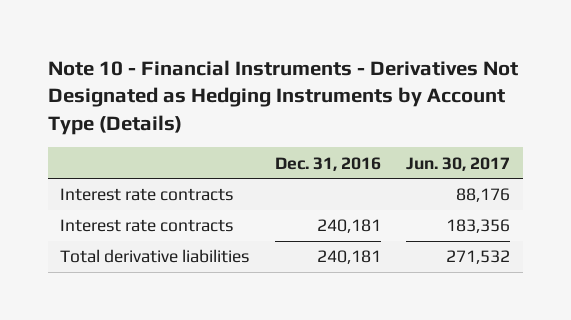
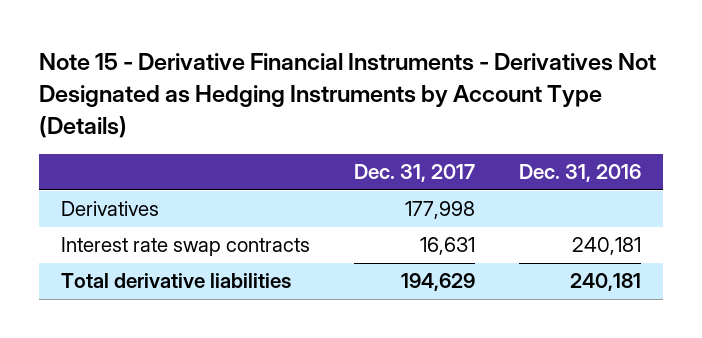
[47,60,518,135] Note 10 - Financial Instruments - Derivatives Not Designated as Hedging Instruments by Account Type (Details) -> [38,53,656,138] Note 15 - Derivative Financial Instruments - Derivatives Not Designated as Hedging Instruments by Account Type (Details)
[406,156,511,171] Jun. 30, 2017 -> none
none -> [353,164,475,183] Dec. 31, 2017
[60,188,234,202] Interest rate contracts -> [60,201,159,217] Derivatives
[60,219,234,233] Interest rate contracts -> [60,237,310,257] Interest rate swap contracts

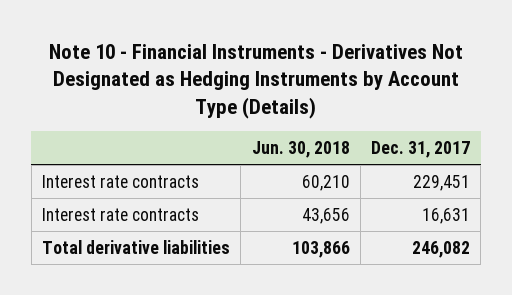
[38,53,656,138] Note 15 - Derivative Financial Instruments - Derivatives Not Designated as Hedging Instruments by Account Type (Details) -> [49,43,464,119] Note 10 - Financial Instruments - Derivatives Not Designated as Hedging Instruments by Account Type (Details)
[518,164,641,183] Dec. 31, 2016 -> none
none -> [251,140,350,158] Jun. 30, 2018
[60,201,159,217] Derivatives -> none
none -> [41,174,199,188] Interest rate contracts
[60,237,310,257] Interest rate swap contracts -> [41,207,199,221] Interest rate contracts
[400,273,475,292] 194,629 -> [412,240,471,258] 246,082

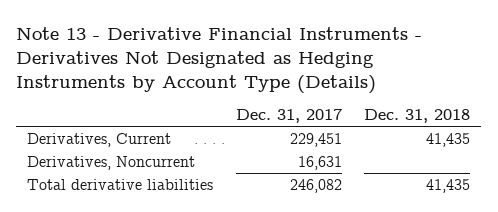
[49,43,464,119] Note 10 - Financial Instruments - Derivatives Not Designated as Hedging Instruments by Account Type (Details) -> [16,27,423,95] Note 13 - Derivative Financial Instruments - Derivatives Not Designated as Hedging Instruments by Account Type (Details)
[251,140,350,158] Jun. 30, 2018 -> none
none -> [364,109,471,124] Dec. 31, 2018
[41,174,199,188] Interest rate contracts -> [27,132,172,147] Derivatives, Current
[41,207,199,221] Interest rate contracts -> [27,155,196,170] Derivatives, Noncurrent

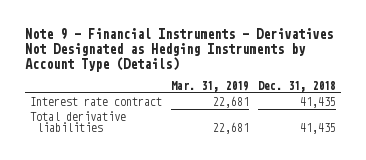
[16,27,423,95] Note 13 - Derivative Financial Instruments - Derivatives Not Designated as Hedging Instruments by Account Type (Details) -> [24,28,333,72] Note 9 - Financial Instruments - Derivatives Not Designated as Hedging Instruments by Account Type (Details)
[235,109,342,124] Dec. 31, 2017 -> none
none -> [170,80,249,92] Mar. 31, 2019
[27,155,196,170] Derivatives, Noncurrent -> none
[27,132,172,147] Derivatives, Current -> [29,96,162,106] Interest rate contract

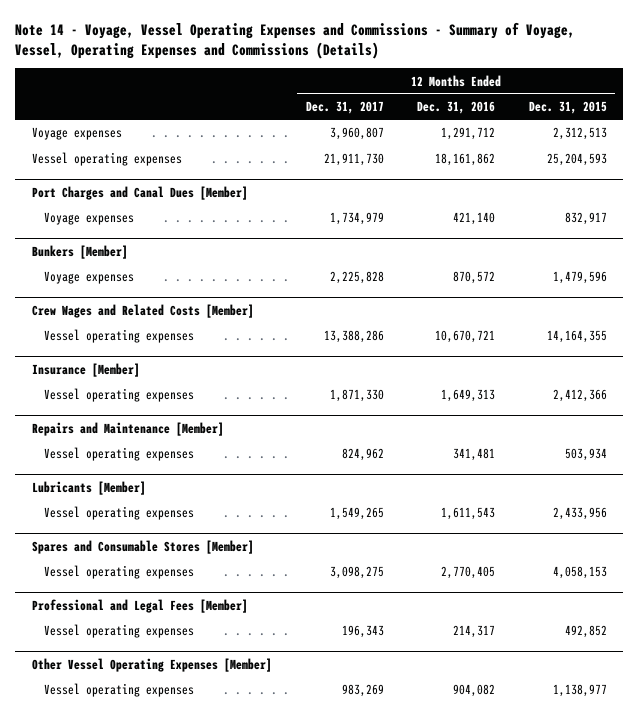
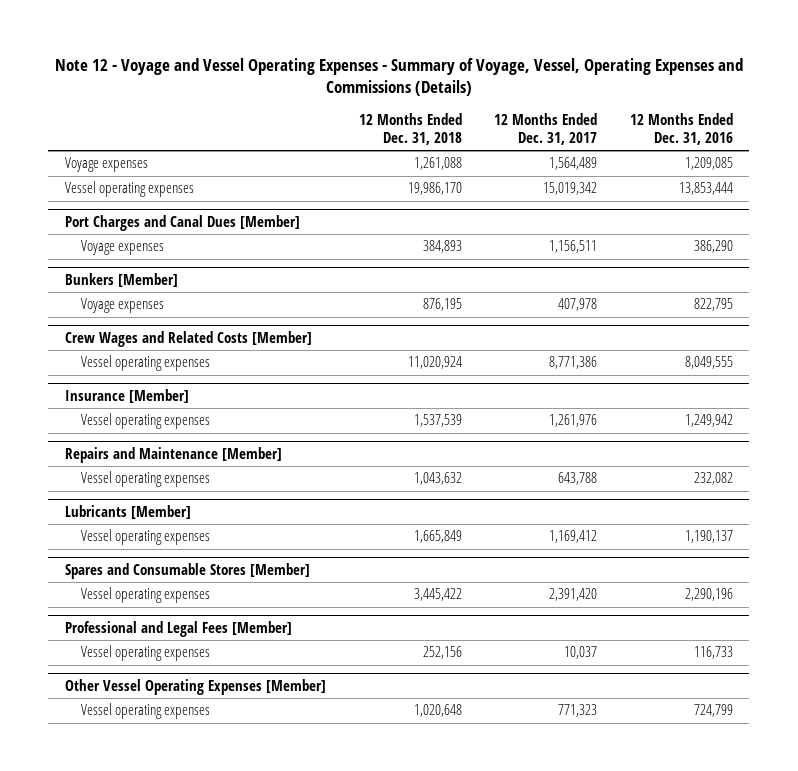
[15,22,576,60] Note 14 - Voyage, Vessel Operating Expenses and Commissions - Summary of Voyage, Vessel, Operating Expenses and Commissions (Details) -> [54,57,743,97] Note 12 - Voyage and Vessel Operating Expenses - Summary of Voyage, Vessel, Operating Expenses and Commissions (Details)
[528,101,607,115] Dec. 31, 2015 -> none
none -> [358,113,462,146] 12 Months Ended Dec. 31, 2018
[329,127,384,141] 3,960,807 -> [549,157,598,171] 1,564,489
[441,127,496,141] 1,291,712 -> [685,157,734,171] 1,209,085
[323,153,384,167] 21,911,730 -> [543,182,598,196] 15,019,342
[435,153,496,167] 18,161,862 -> [679,182,734,196] 13,853,444
[329,212,384,226] 1,734,979 -> [549,240,598,254] 1,156,511
[453,212,496,226] 421,140 -> [694,240,734,254] 386,290
[329,271,384,285] 2,225,828 -> [558,298,598,312] 407,978
[453,271,496,285] 870,572 -> [694,298,734,312] 822,795
[323,330,384,344] 13,388,286 -> [549,356,598,370] 8,771,386
[435,330,496,344] 10,670,721 -> [685,356,734,370] 8,049,555
[329,389,384,403] 1,871,330 -> [549,414,598,428] 1,261,976
[441,389,496,403] 1,649,313 -> [685,414,734,428] 1,249,942
[341,448,384,462] 824,962 -> [558,472,598,486] 643,788
[453,448,496,462] 341,481 -> [694,472,734,486] 232,082
[329,507,384,521] 1,549,265 -> [549,530,598,544] 1,169,412
[441,507,496,521] 1,611,543 -> [685,530,734,544] 1,190,137
[329,566,384,580] 3,098,275 -> [549,588,598,602] 2,391,420
[441,566,496,580] 2,770,405 -> [685,588,734,602] 2,290,196
[341,625,384,639] 196,343 -> [564,646,598,660] 10,037
[453,625,496,639] 214,317 -> [694,646,734,660] 116,733
[341,684,384,698] 983,269 -> [558,704,598,718] 771,323
[453,684,496,698] 904,082 -> [694,704,734,718] 724,799

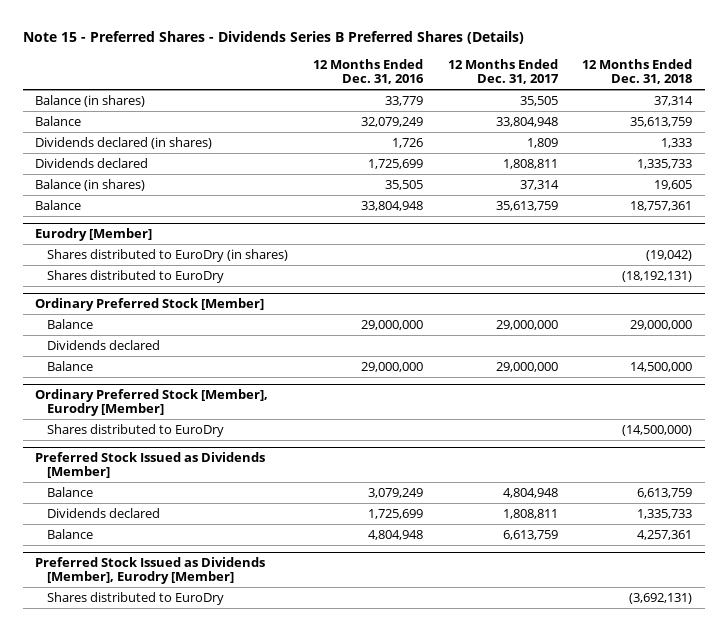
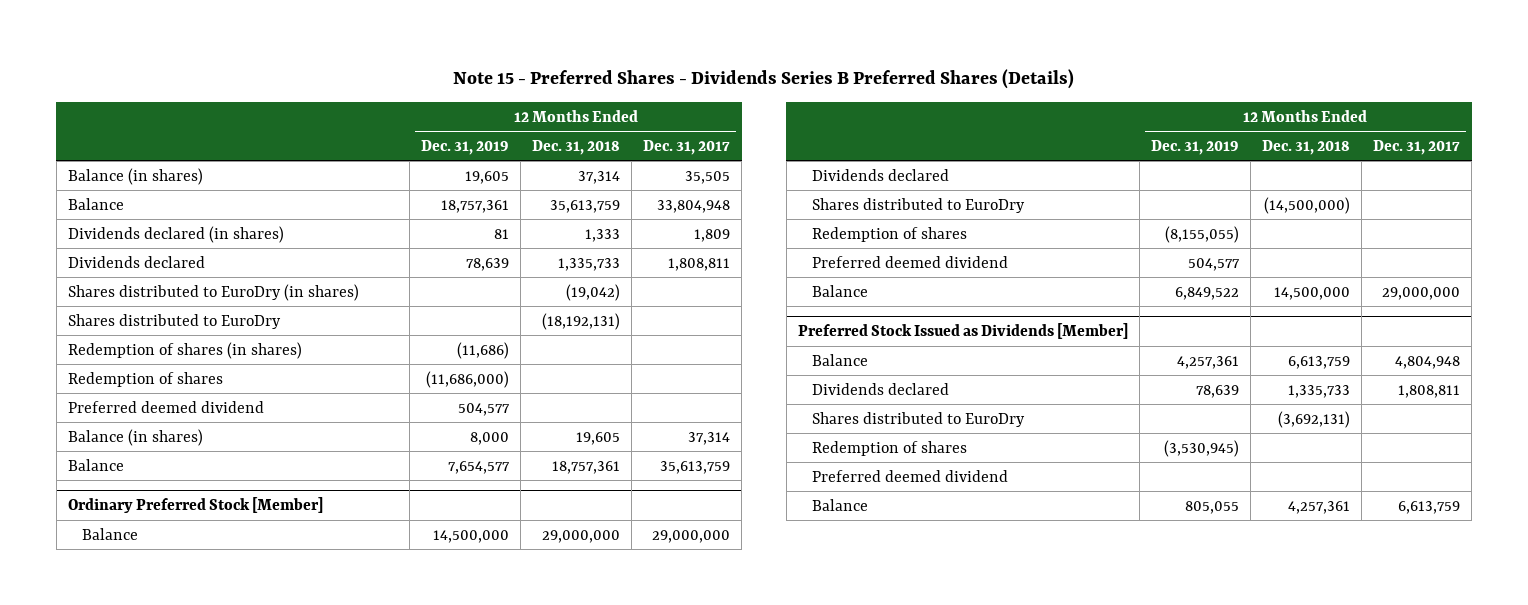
[312,58,424,85] 12 Months Ended Dec. 31, 2016 -> none
none -> [421,139,510,155] Dec. 31, 2019
[35,227,153,241] Eurodry [Member] -> none
none -> [67,341,302,359] Redemption of shares (in shares)
none -> [67,371,223,387] Redemption of shares
none -> [67,400,264,413] Preferred deemed dividend
[35,178,146,191] Balance (in shares) -> [67,428,203,446] Balance (in shares)
[35,199,82,210] Balance -> [67,458,124,471] Balance
[35,388,269,416] Ordinary Preferred Stock [Member], Eurodry [Member] -> none
none -> [811,226,967,242] Redemption of shares
none -> [811,255,1008,268] Preferred deemed dividend
[47,360,94,371] Balance -> [811,284,868,297] Balance
[35,556,266,584] Preferred Stock Issued as Dividends [Member], Eurodry [Member] -> none
none -> [811,440,967,456] Redemption of shares
none -> [811,469,1008,482] Preferred deemed dividend
[47,528,94,539] Balance -> [811,498,868,511] Balance

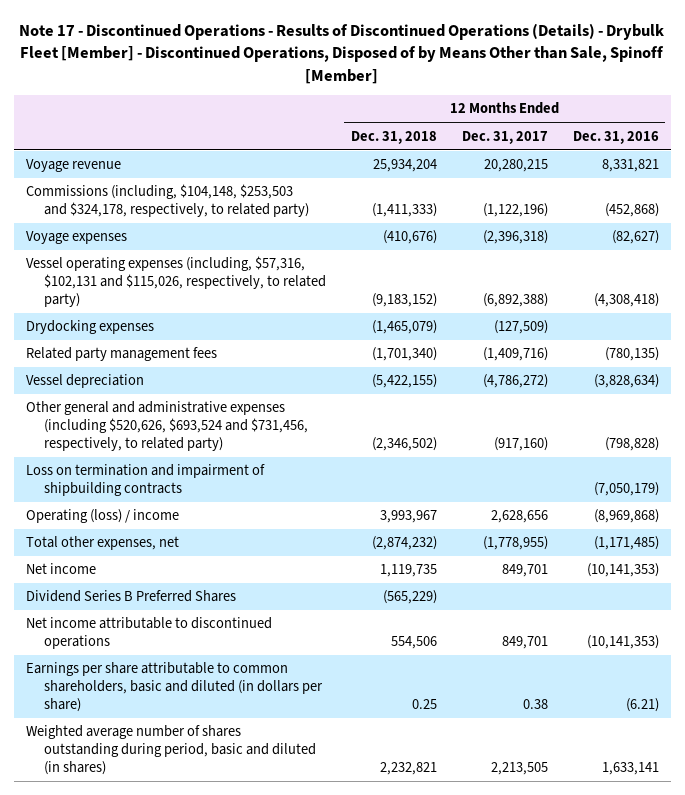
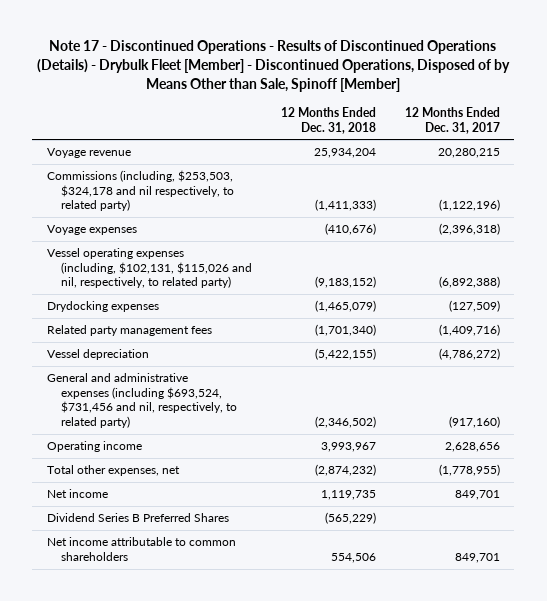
[572,130,659,144] Dec. 31, 2016 -> none
[26,184,309,218] Commissions (including, $104,148, $253,503 and $324,178, respectively, to related party) -> [46,170,234,212] Commissions (including, $253,503, $324,178 and nil respectively, to related party)
[26,256,326,308] Vessel operating expenses (including, $57,316, $102,131 and $115,026, respectively, to related party) -> [46,248,252,289] Vessel operating expenses (including, $102,131, $115,026 and nil, respectively, to related party)
[26,464,266,497] Loss on termination and impairment of shipbuilding contracts -> none
[26,401,308,452] Other general and administrative expenses (including $520,626, $693,524 and $731,456, respectively, to related party) -> [46,373,237,428] General and administrative expenses (including $693,524, $731,456 and nil, respectively, to related party)
[26,509,180,524] Operating (loss) / income -> [46,441,142,453] Operating income
[26,662,323,713] Earnings per share attributable to common shareholders, basic and diluted (in dollars per share) -> none
[26,725,316,776] Weighted average number of shares outstanding during period, basic and diluted (in shares) -> none
[26,617,273,650] Net income attributable to discontinued operations -> [46,537,236,561] Net income attributable to common shareholders

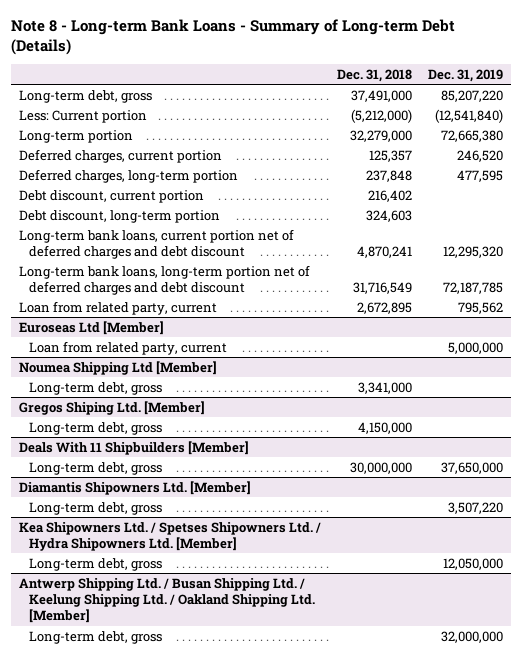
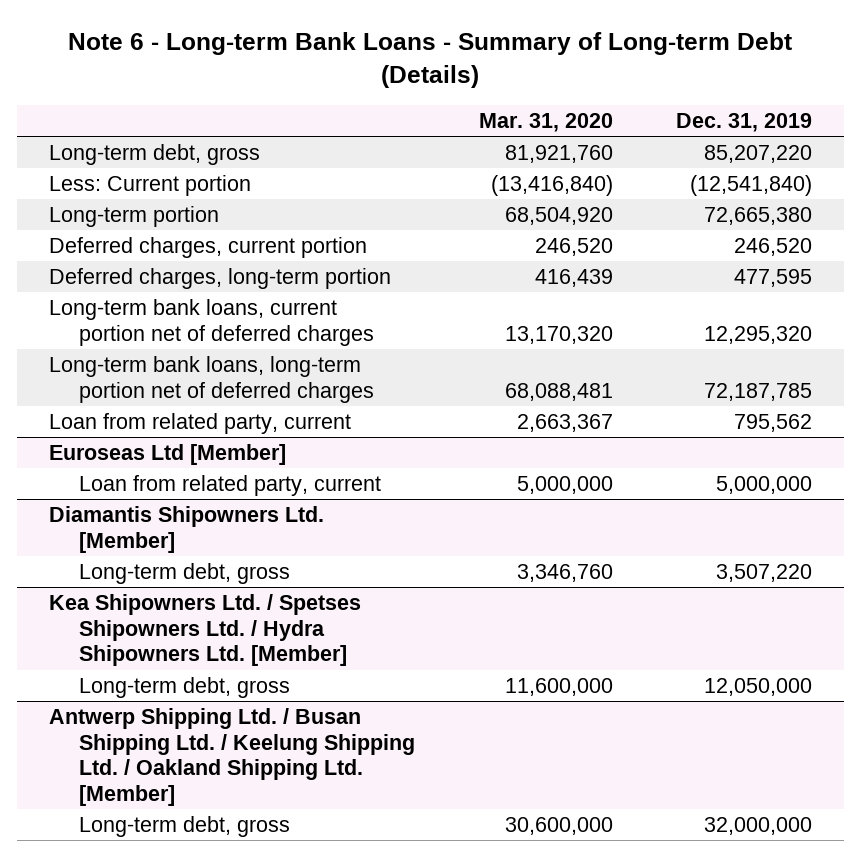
[11,19,456,56] Note 8 - Long-term Bank Loans - Summary of Long-term Debt (Details) -> [68,32,793,89] Note 6 - Long-term Bank Loans - Summary of Long-term Debt (Details)
[337,68,413,82] Dec. 31, 2018 -> none
none -> [478,112,613,132] Mar. 31, 2020
[19,189,205,203] Debt discount, current portion -> none
[19,209,221,223] Debt discount, long-term portion -> none
[19,228,295,259] Long-term bank loans, current portion net of deferred charges and debt discount -> [48,299,375,346] Long-term bank loans, current portion net of deferred charges
[19,264,311,295] Long-term bank loans, long-term portion net of deferred charges and debt discount -> [48,356,375,403] Long-term bank loans, long-term portion net of deferred charges
[19,360,218,375] Noumea Shipping Ltd [Member] -> none
[29,381,163,395] Long-term debt, gross -> none
[19,400,206,415] Gregos Shiping Ltd. [Member] -> none
[29,421,163,435] Long-term debt, gross -> none
[19,440,250,455] Deals With 11 Shipbuilders [Member] -> none
[29,461,163,475] Long-term debt, gross -> none

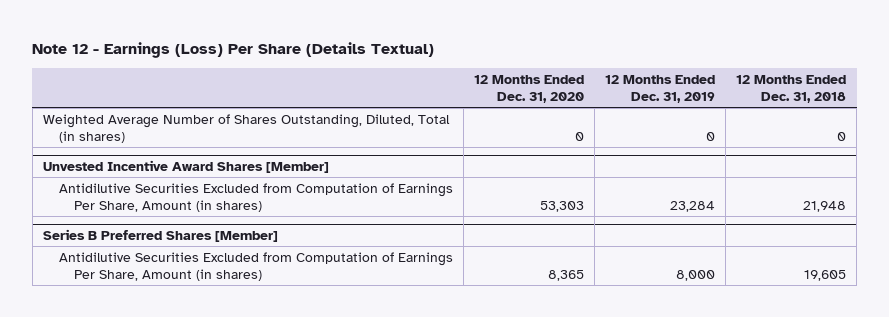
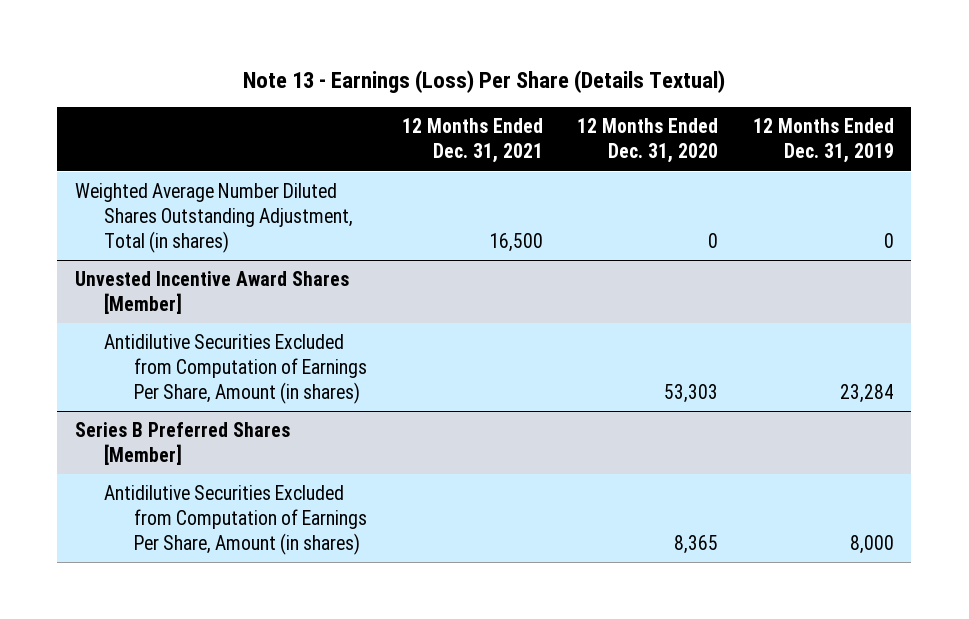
[32,42,435,59] Note 12 - Earnings (Loss) Per Share (Details Textual) -> [243,69,726,93] Note 13 - Earnings (Loss) Per Share (Details Textual)
[736,75,847,104] 12 Months Ended Dec. 31, 2018 -> none
none -> [401,118,543,164] 12 Months Ended Dec. 31, 2021
[42,113,450,144] Weighted Average Number of Shares Outstanding, Diluted, Total (in shares) -> [74,182,354,254] Weighted Average Number Diluted Shares Outstanding Adjustment, Total (in shares)

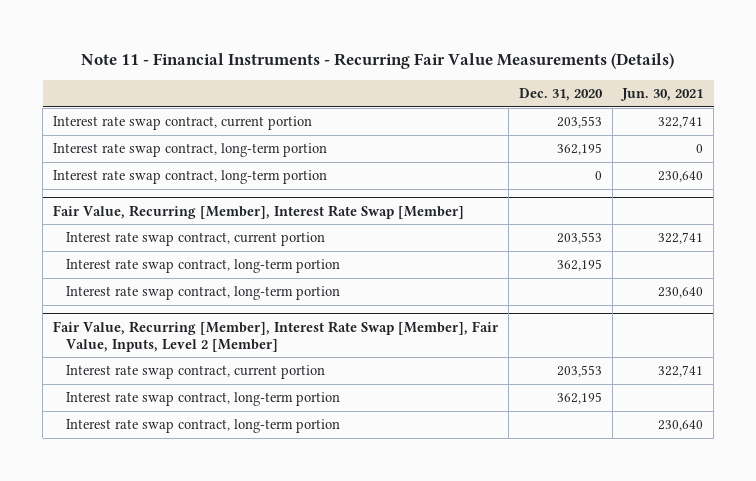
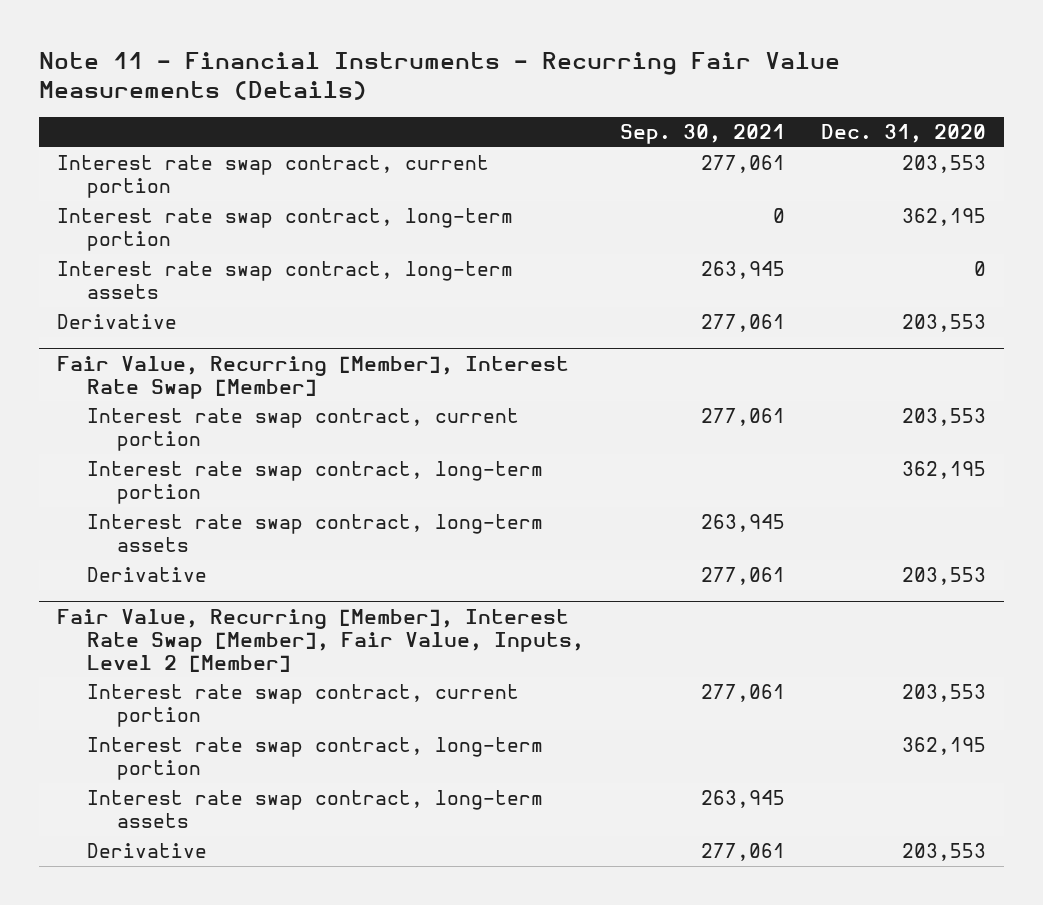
[620,88,704,102] Jun. 30, 2021 -> none
none -> [619,124,785,145] Sep. 30, 2021
[52,170,327,185] Interest rate swap contract, long-term portion -> [57,261,514,300] Interest rate swap contract, long-term assets
none -> [57,314,178,330] Derivative
[66,286,341,301] Interest rate swap contract, long-term portion -> [86,514,543,553] Interest rate swap contract, long-term assets
none -> [86,567,207,583] Derivative
[66,419,341,434] Interest rate swap contract, long-term portion -> [86,790,543,829] Interest rate swap contract, long-term assets
none -> [86,843,207,859] Derivative

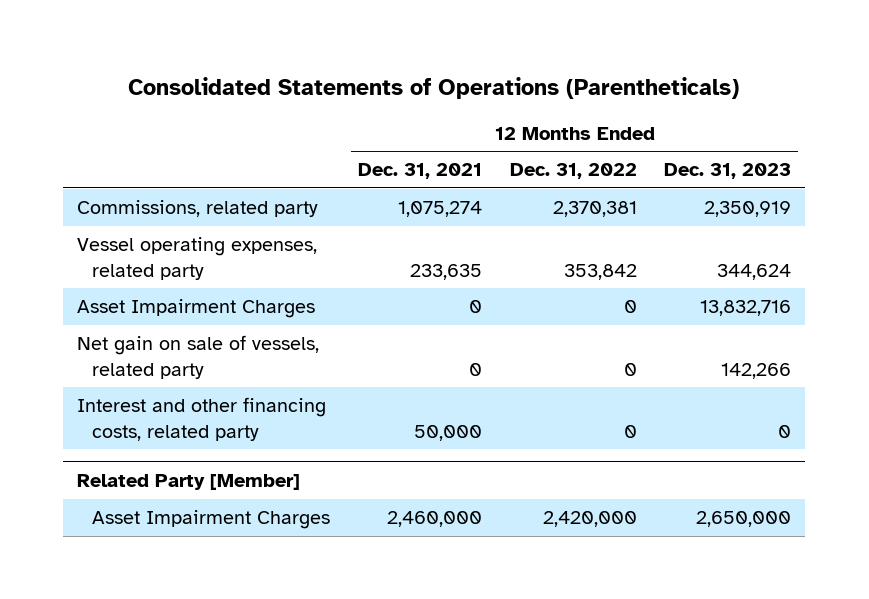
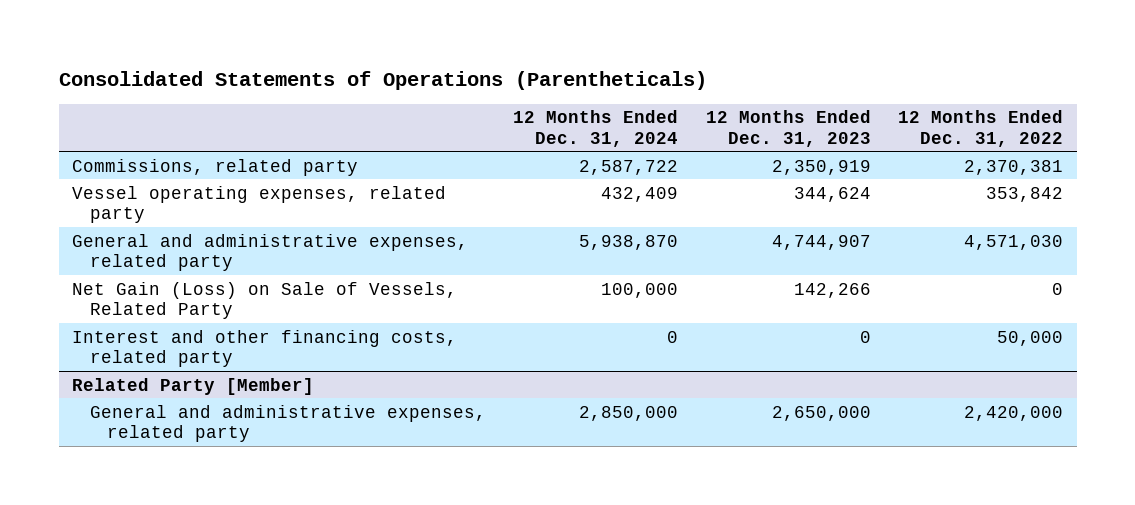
[358,163,483,180] Dec. 31, 2021 -> none
none -> [513,110,679,147] 12 Months Ended Dec. 31, 2024
[77,299,316,319] Asset Impairment Charges -> none
none -> [72,233,469,271] General and administrative expenses, related party
[77,335,320,380] Net gain on sale of vessels, related party -> [72,281,458,319] Net Gain (Loss) on Sale of Vessels, Related Party
[623,425,637,439] 0 -> [996,330,1063,346] 50,000
[92,510,331,530] Asset Impairment Charges -> [89,404,486,442] General and administrative expenses, related party

